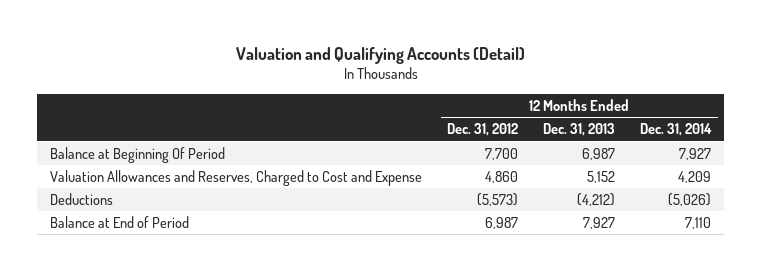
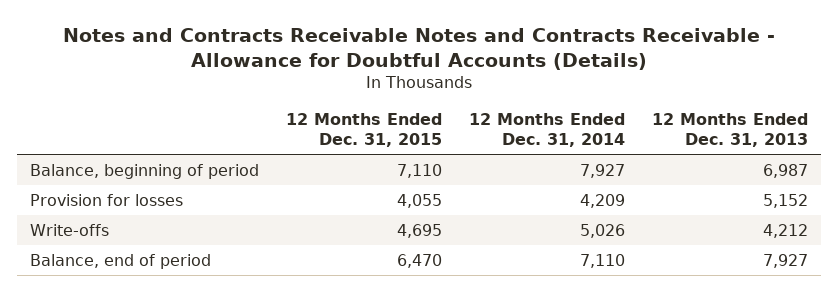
[235,46,525,64] Valuation and Qualifying Accounts (Detail) -> [62,27,775,70] Notes and Contracts Receivable Notes and Contracts Receivable - Allowance for Doubtful Accounts (Details)
[446,123,518,137] Dec. 31, 2012 -> none
none -> [286,113,443,148] 12 Months Ended Dec. 31, 2015
[49,193,113,206] Deductions -> none
[49,147,225,164] Balance at Beginning Of Period -> [30,163,260,179] Balance, beginning of period
[49,170,422,187] Valuation Allowances and Reserves, Charged to Cost and Expense -> [30,193,184,206] Provision for losses
none -> [30,223,110,236] Write-offs
[49,216,189,229] Balance at End of Period -> [30,253,212,269] Balance, end of period

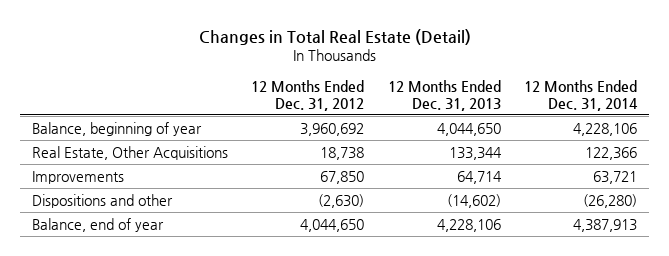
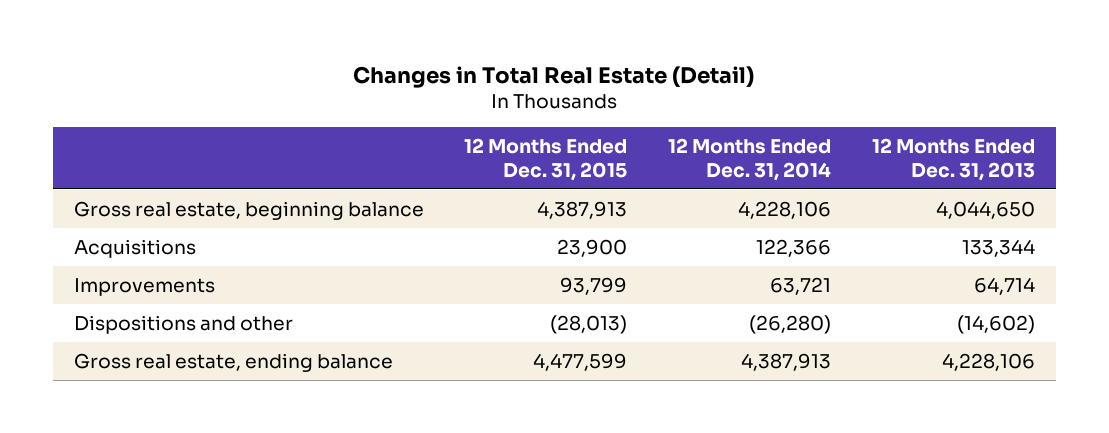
[251,79,365,111] 12 Months Ended Dec. 31, 2012 -> none
none -> [464,137,628,181] 12 Months Ended Dec. 31, 2015
[32,121,203,136] Balance, beginning of year -> [73,200,424,220] Gross real estate, beginning balance
[32,145,229,160] Real Estate, Other Acquisitions -> [73,238,196,258] Acquisitions
[32,217,165,232] Balance, end of year -> [73,352,393,372] Gross real estate, ending balance

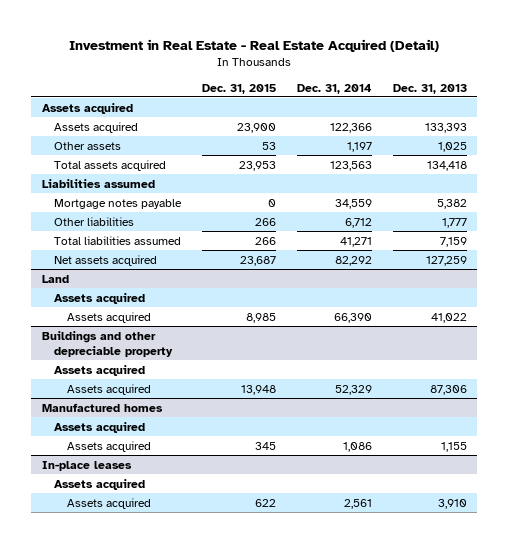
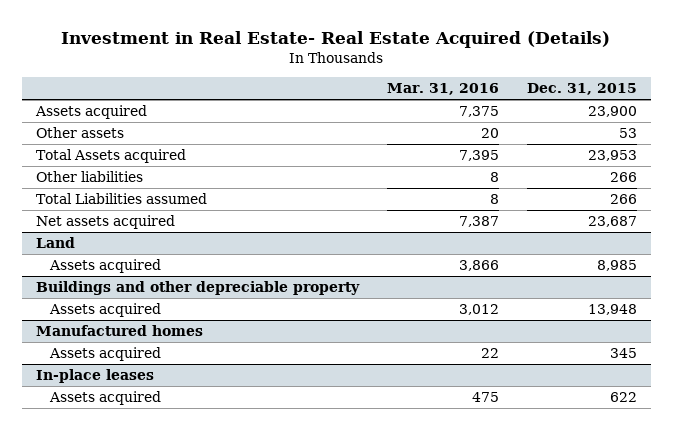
[69,38,440,52] Investment in Real Estate - Real Estate Acquired (Detail) -> [61,30,611,48] Investment in Real Estate- Real Estate Acquired (Details)
[297,83,373,94] Dec. 31, 2014 -> none
[392,83,467,94] Dec. 31, 2013 -> none
none -> [386,83,499,96] Mar. 31, 2016
[41,102,133,114] Assets acquired -> none
[41,178,155,188] Liabilities assumed -> none
[54,198,183,209] Mortgage notes payable -> none
[54,159,167,171] Total assets acquired -> [35,149,186,164] Total Assets acquired
[54,235,182,245] Total liabilities assumed -> [35,193,207,205] Total Liabilities assumed
[54,292,146,304] Assets acquired -> none
[54,364,146,376] Assets acquired -> none
[54,421,146,433] Assets acquired -> none
[54,478,146,490] Assets acquired -> none

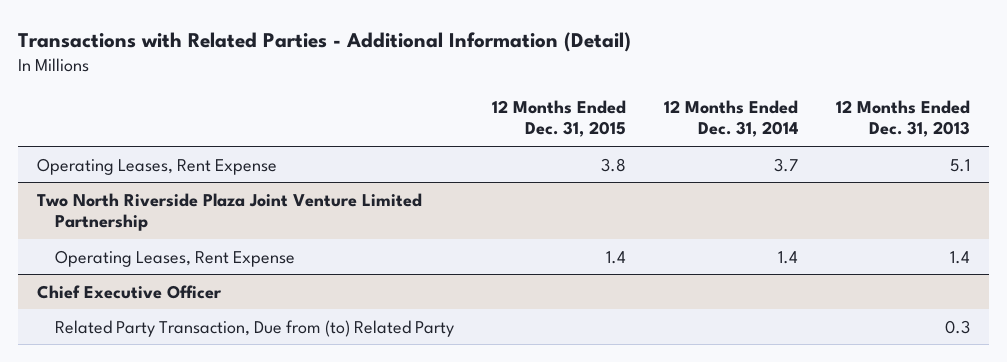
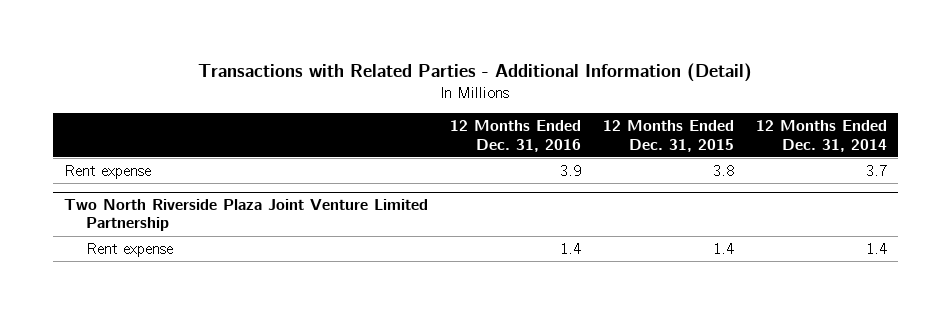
[835,100,970,138] 12 Months Ended Dec. 31, 2013 -> none
none -> [449,120,581,152] 12 Months Ended Dec. 31, 2016
[37,157,278,175] Operating Leases, Rent Expense -> [63,164,151,179] Rent expense
[37,284,223,299] Chief Executive Officer -> none
[54,319,454,337] Related Party Transaction, Due from (to) Related Party -> none
[54,249,295,267] Operating Leases, Rent Expense -> [85,242,173,257] Rent expense

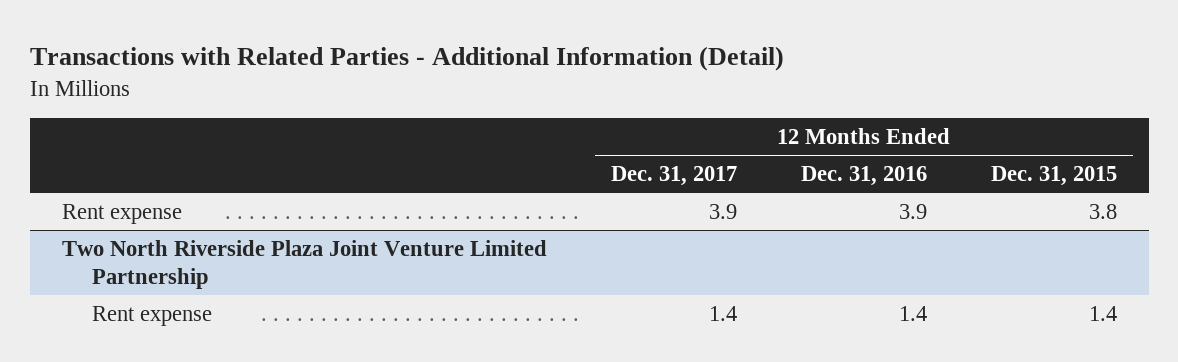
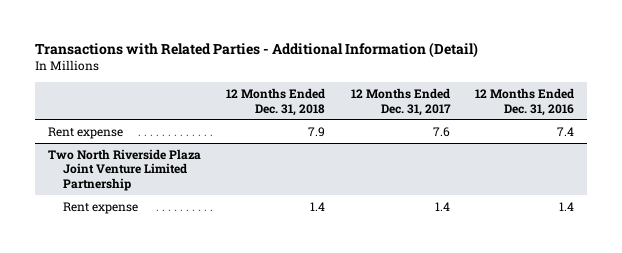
[990,166,1117,187] Dec. 31, 2015 -> none
none -> [226,87,326,116] 12 Months Ended Dec. 31, 2018
[708,203,737,219] 3.9 -> [432,126,450,137] 7.6
[898,203,927,219] 3.9 -> [557,126,575,136] 7.4

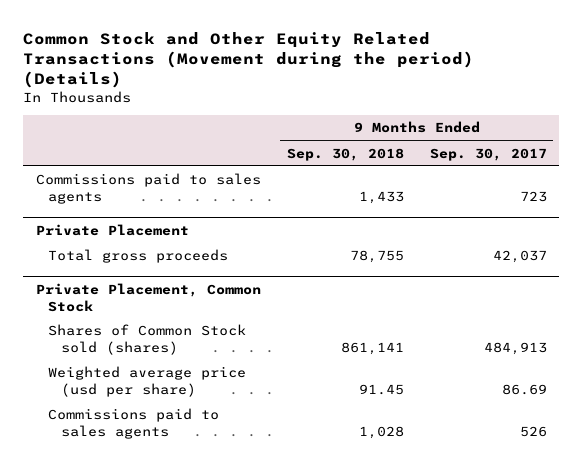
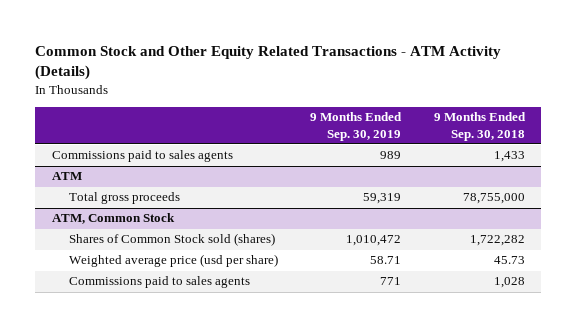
[23,31,475,89] Common Stock and Other Equity Related Transactions (Movement during the period) (Details) -> [35,45,502,80] Common Stock and Other Equity Related Transactions - ATM Activity (Details)
[429,147,547,161] Sep. 30, 2017 -> none
none -> [310,112,403,141] 9 Months Ended Sep. 30, 2019
[36,282,262,312] Private Placement, Common Stock -> none
[36,223,190,236] Private Placement -> [51,172,82,181] ATM
[349,250,404,264] 78,755 -> [462,193,525,205] 78,755,000
none -> [51,213,175,225] ATM, Common Stock
[340,342,404,356] 861,141 -> [469,235,525,247] 1,722,282
[358,384,404,396] 91.45 -> [493,256,525,265] 45.73

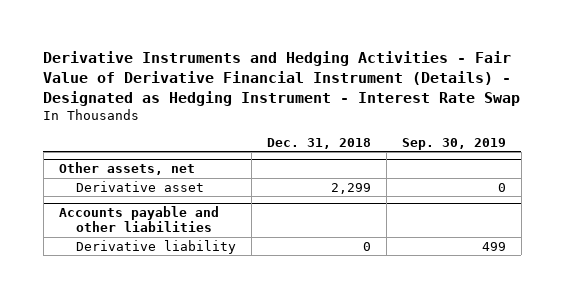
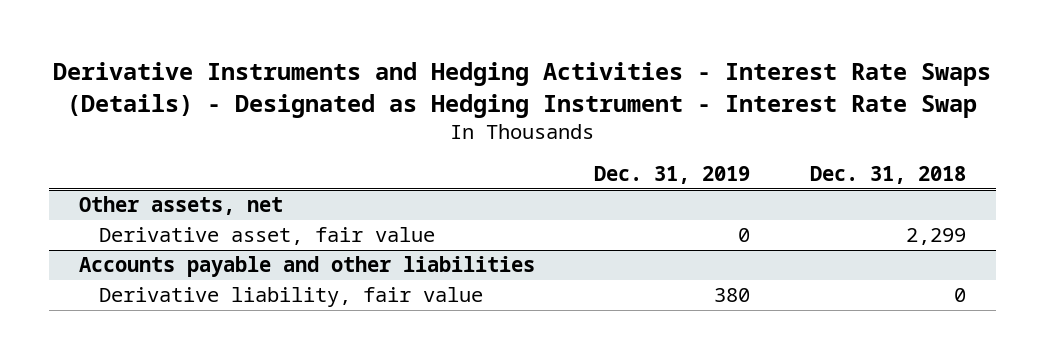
[43,51,521,107] Derivative Instruments and Hedging Activities - Fair Value of Derivative Financial Instrument (Details) - Designated as Hedging Instrument - Interest Rate Swap -> [53,62,992,118] Derivative Instruments and Hedging Activities - Interest Rate Swaps (Details) - Designated as Hedging Instrument - Interest Rate Swap
[401,137,506,150] Sep. 30, 2019 -> none
none -> [594,166,751,185] Dec. 31, 2019
[75,180,204,192] Derivative asset -> [99,227,436,246] Derivative asset, fair value
[75,239,236,254] Derivative liability -> [99,287,484,308] Derivative liability, fair value

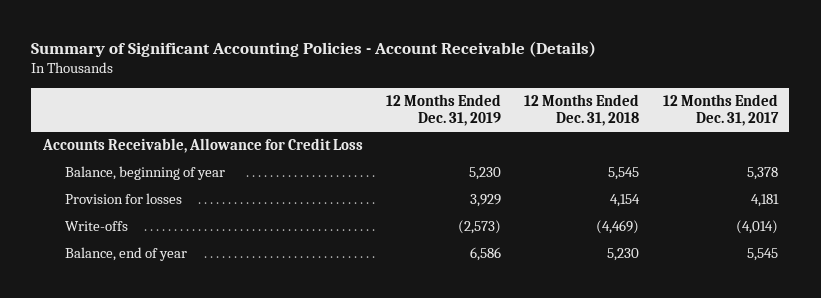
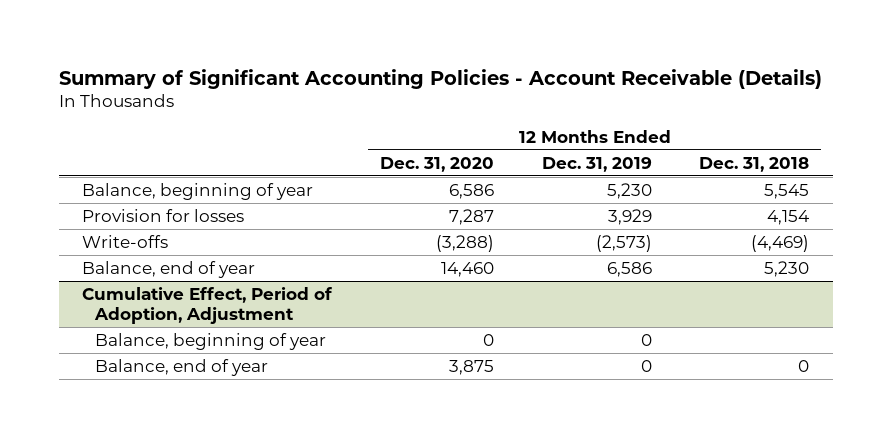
[662,93,779,126] 12 Months Ended Dec. 31, 2017 -> none
none -> [379,156,494,172] Dec. 31, 2020
[41,138,363,154] Accounts Receivable, Allowance for Credit Loss -> none
none -> [82,286,334,325] Cumulative Effect, Period of Adoption, Adjustment
none -> [94,332,326,350] Balance, beginning of year
none -> [94,358,268,376] Balance, end of year

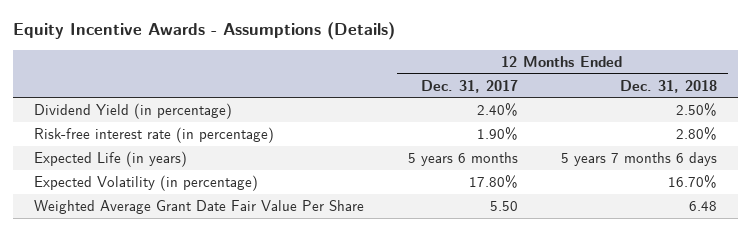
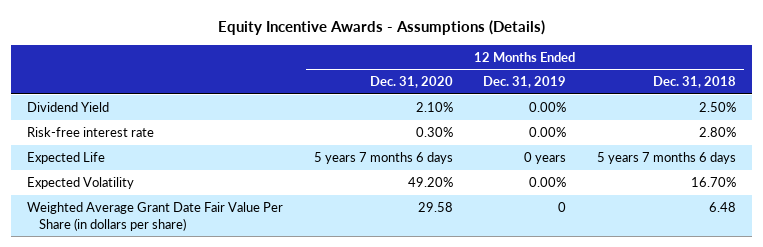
[420,79,518,93] Dec. 31, 2017 -> none
none -> [369,76,453,89] Dec. 31, 2020
none -> [483,76,567,89] Dec. 31, 2019
[34,102,233,119] Dividend Yield (in percentage) -> [26,102,109,113] Dividend Yield
[34,126,275,143] Risk-free interest rate (in percentage) -> [26,127,154,138] Risk-free interest rate
[34,150,188,167] Expected Life (in years) -> [26,152,105,165] Expected Life
[34,174,259,191] Expected Volatility (in percentage) -> [26,177,134,190] Expected Volatility
[34,199,365,214] Weighted Average Grant Date Fair Value Per Share -> [26,202,283,231] Weighted Average Grant Date Fair Value Per Share (in dollars per share)

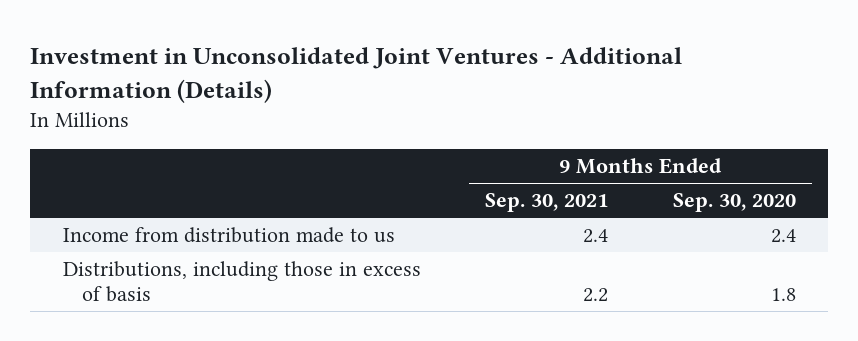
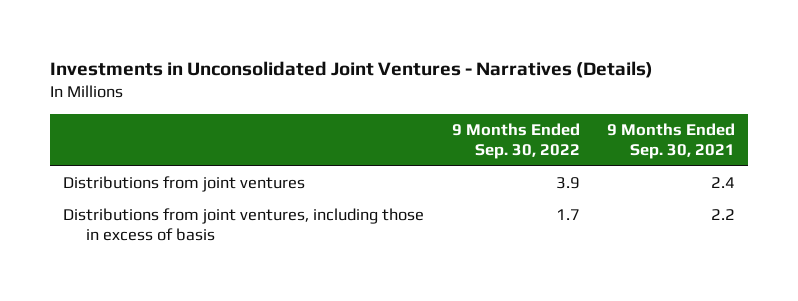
[30,47,683,104] Investment in Unconsolidated Joint Ventures - Additional Information (Details) -> [49,61,653,79] Investments in Unconsolidated Joint Ventures - Narratives (Details)
[672,193,796,213] Sep. 30, 2020 -> none
none -> [451,123,580,159] 9 Months Ended Sep. 30, 2022
[62,227,395,244] Income from distribution made to us -> [63,176,306,193] Distributions from joint ventures
[62,261,421,303] Distributions, including those in excess of basis -> [63,208,425,242] Distributions from joint ventures, including those in excess of basis

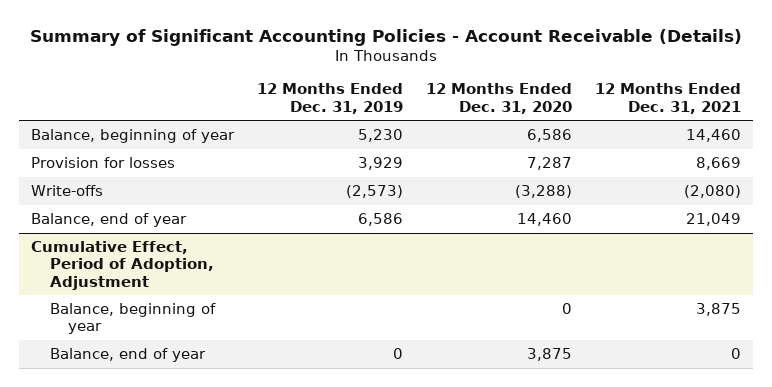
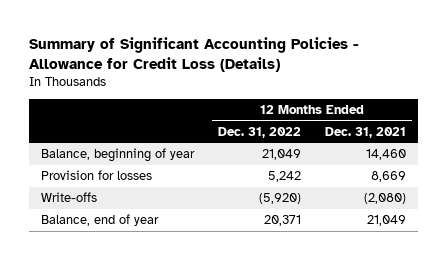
[30,28,743,46] Summary of Significant Accounting Policies - Account Receivable (Details) -> [28,36,359,72] Summary of Significant Accounting Policies - Allowance for Credit Loss (Details)
[257,83,404,114] 12 Months Ended Dec. 31, 2019 -> none
[426,83,573,114] 12 Months Ended Dec. 31, 2020 -> none
none -> [217,126,301,138] Dec. 31, 2022
[30,241,214,290] Cumulative Effect, Period of Adoption, Adjustment -> none
[49,303,216,335] Balance, beginning of year -> none
[49,348,206,363] Balance, end of year -> none

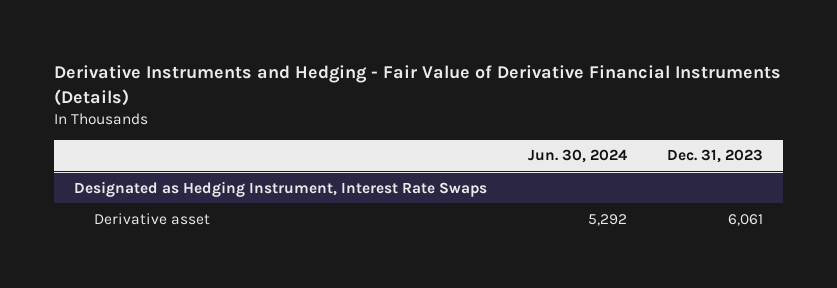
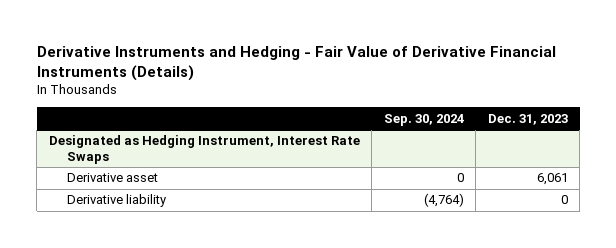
[527,149,627,164] Jun. 30, 2024 -> none
none -> [383,113,464,126] Sep. 30, 2024
none -> [66,194,166,208] Derivative liability

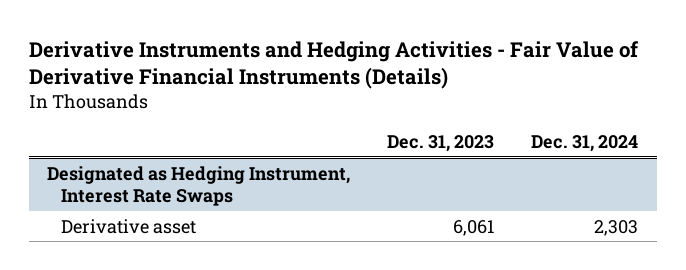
[36,45,556,81] Derivative Instruments and Hedging - Fair Value of Derivative Financial Instruments (Details) -> [28,40,639,90] Derivative Instruments and Hedging Activities - Fair Value of Derivative Financial Instruments (Details)
[383,113,464,126] Sep. 30, 2024 -> none
none -> [531,134,639,152] Dec. 31, 2024
[66,194,166,208] Derivative liability -> none

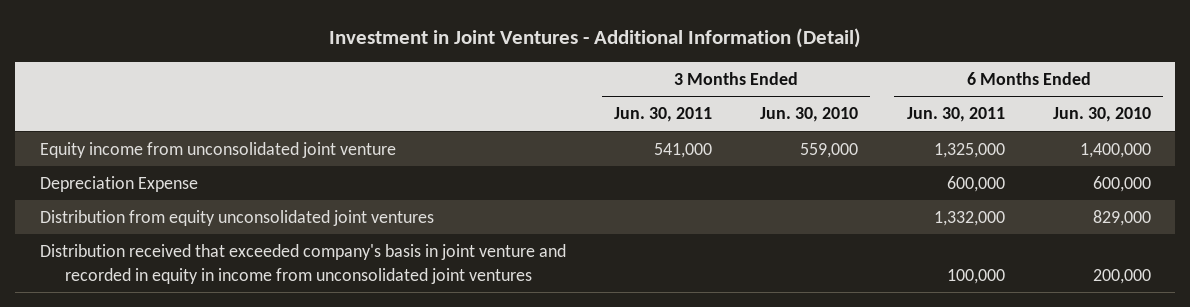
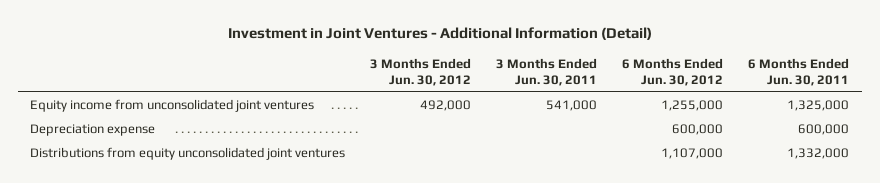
[760,107,859,123] Jun. 30, 2010 -> none
[1052,107,1151,123] Jun. 30, 2010 -> none
none -> [370,57,472,86] 3 Months Ended Jun. 30, 2012
none -> [622,57,724,86] 6 Months Ended Jun. 30, 2012
[39,244,566,284] Distribution received that exceeded company's basis in joint venture and recorded in equity in income from unconsolidated joint ventures -> none
[39,142,396,159] Equity income from unconsolidated joint venture -> [30,99,315,113] Equity income from unconsolidated joint ventures
[39,176,198,193] Depreciation Expense -> [30,124,156,137] Depreciation expense
[39,210,434,227] Distribution from equity unconsolidated joint ventures -> [30,147,346,161] Distributions from equity unconsolidated joint ventures

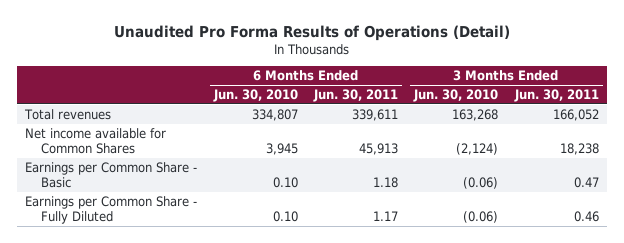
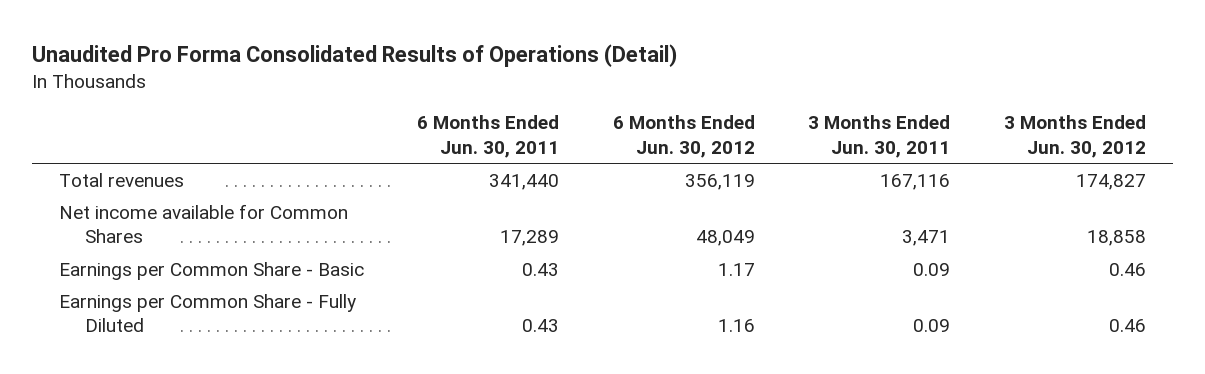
[113,24,510,41] Unaudited Pro Forma Results of Operations (Detail) -> [32,43,678,67] Unaudited Pro Forma Consolidated Results of Operations (Detail)
[212,89,298,103] Jun. 30, 2010 -> none
[413,89,499,103] Jun. 30, 2010 -> none
none -> [612,115,755,159] 6 Months Ended Jun. 30, 2012
none -> [1003,115,1146,159] 3 Months Ended Jun. 30, 2012
[351,108,398,121] 339,611 -> [489,173,560,190] 341,440
[552,108,599,121] 166,052 -> [880,173,951,190] 167,116
[358,143,398,156] 45,913 -> [500,230,560,247] 17,289
[559,143,599,156] 18,238 -> [902,230,951,247] 3,471
[372,177,398,189] 1.18 -> [522,262,560,276] 0.43
[573,177,599,189] 0.47 -> [913,262,951,276] 0.09
[372,211,398,222] 1.17 -> [522,319,560,333] 0.43
[573,211,599,223] 0.46 -> [913,319,951,333] 0.09

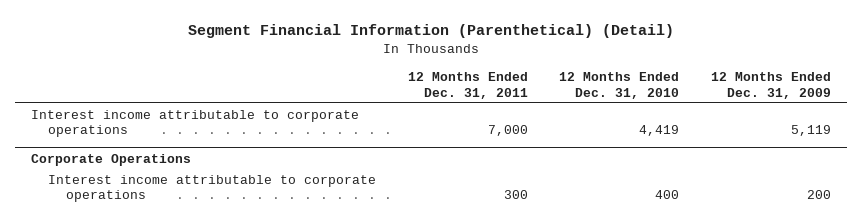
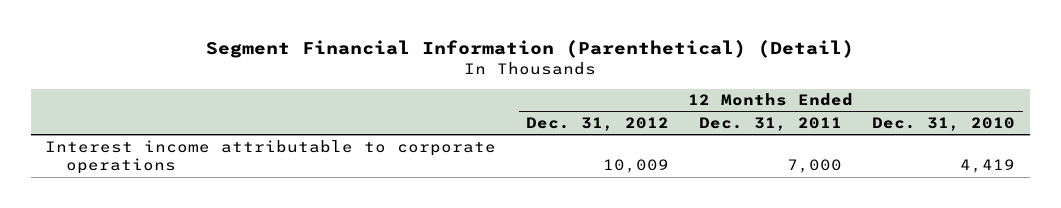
[710,71,831,99] 12 Months Ended Dec. 31, 2009 -> none
none -> [526,117,670,132] Dec. 31, 2012
[30,153,191,166] Corporate Operations -> none
[48,174,377,203] Interest income attributable to corporate operations -> none

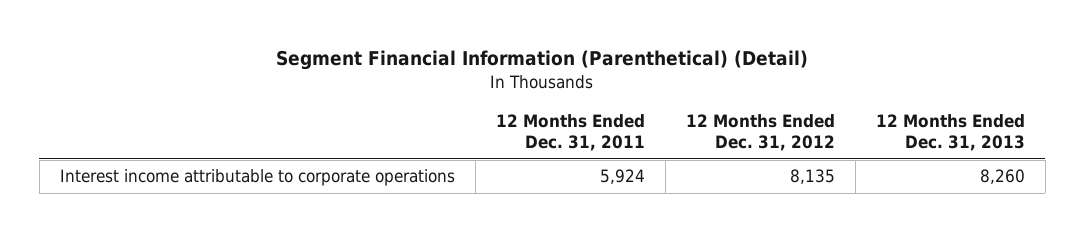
[872,117,1016,132] Dec. 31, 2010 -> none
none -> [875,113,1025,152] 12 Months Ended Dec. 31, 2013
[603,159,670,174] 10,009 -> [789,169,835,185] 8,135
[787,159,843,174] 7,000 -> [599,169,645,185] 5,924

